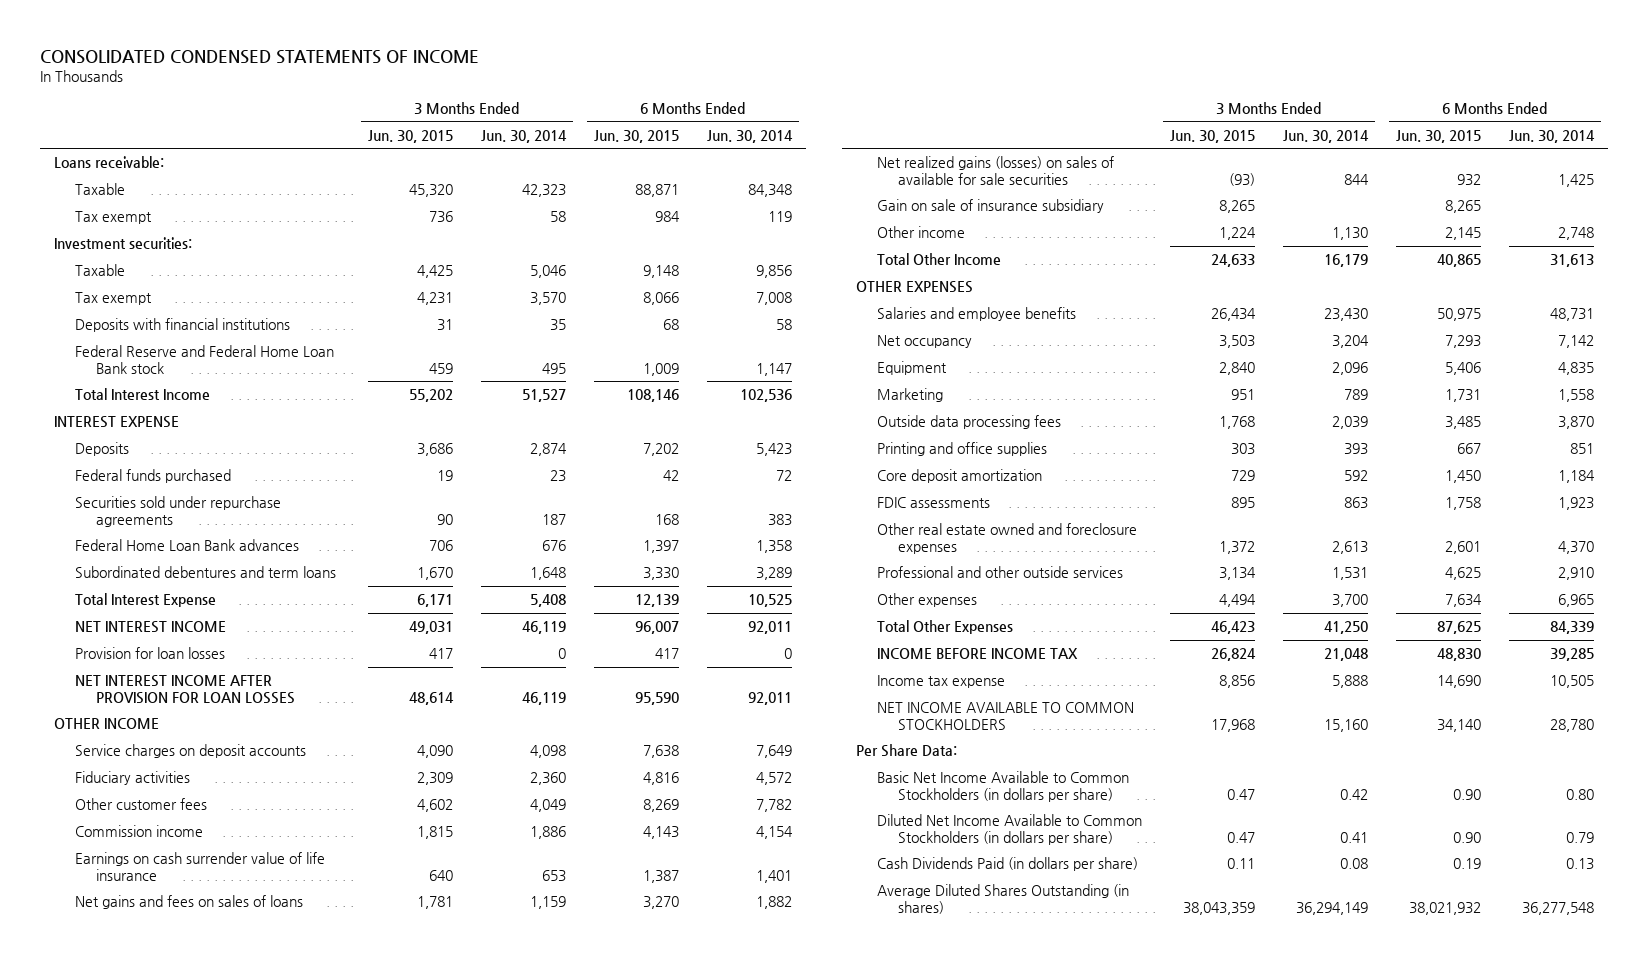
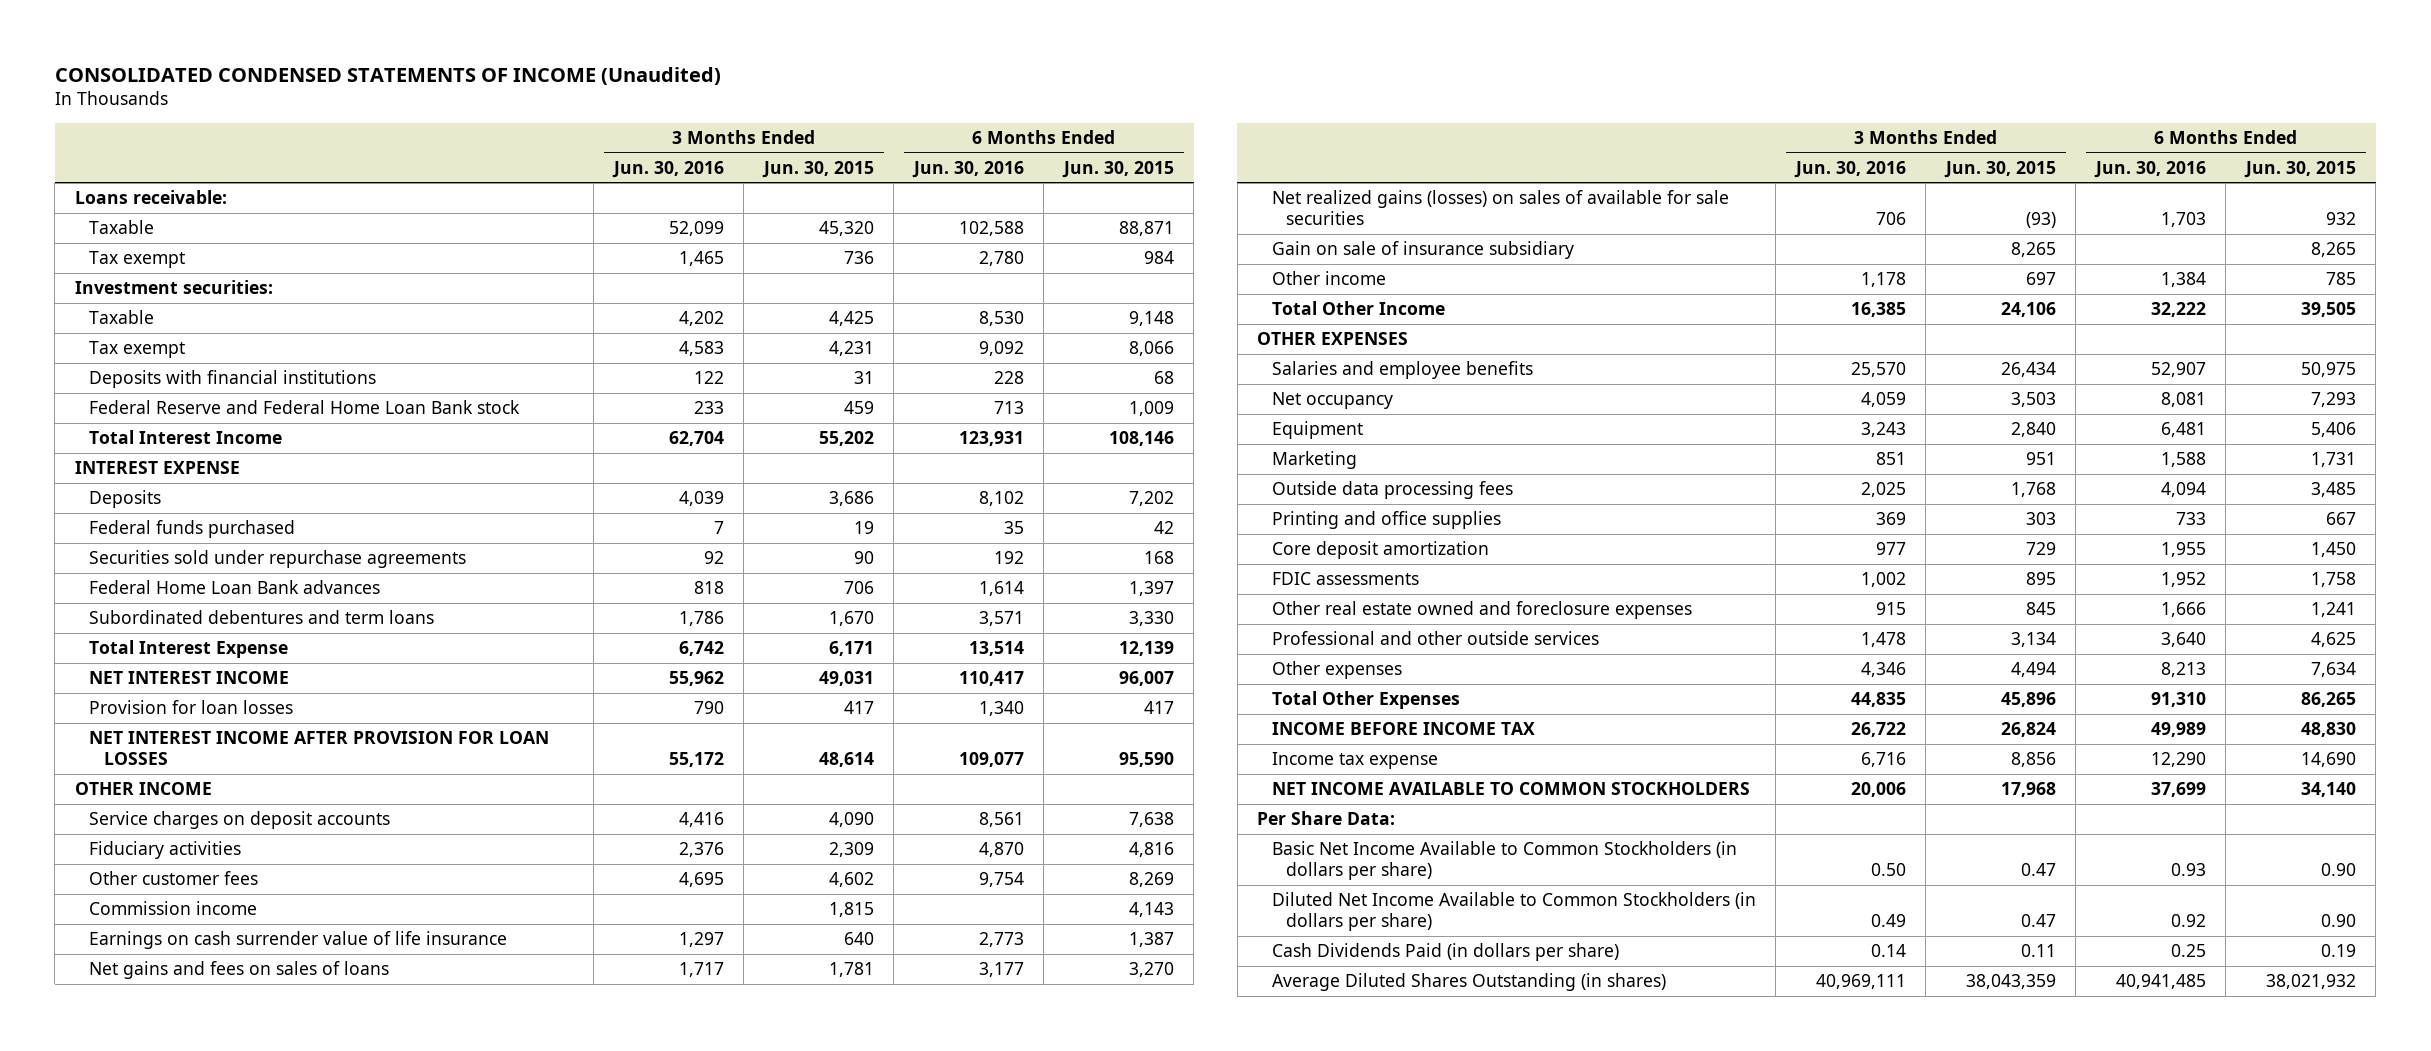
[39,49,479,64] CONSOLIDATED CONDENSED STATEMENTS OF INCOME -> [54,66,721,85] CONSOLIDATED CONDENSED STATEMENTS OF INCOME (Unaudited)
[480,129,567,143] Jun. 30, 2014 -> none
[707,129,794,143] Jun. 30, 2014 -> none
none -> [611,160,724,178] Jun. 30, 2016
none -> [911,160,1024,178] Jun. 30, 2016
[1218,227,1256,241] 1,224 -> [2025,272,2056,286] 697
[1445,227,1482,241] 2,145 -> [2325,272,2356,286] 785
[1210,254,1255,268] 24,633 -> [2000,302,2056,318] 24,106
[1437,254,1482,268] 40,865 -> [2300,302,2356,318] 39,505
[1218,540,1255,554] 1,372 -> [2025,602,2056,616] 845
[1445,540,1482,554] 2,601 -> [2310,602,2356,618] 1,241
[1210,621,1255,635] 46,423 -> [2000,692,2056,708] 45,896
[1437,621,1482,635] 87,625 -> [2300,692,2356,708] 86,265

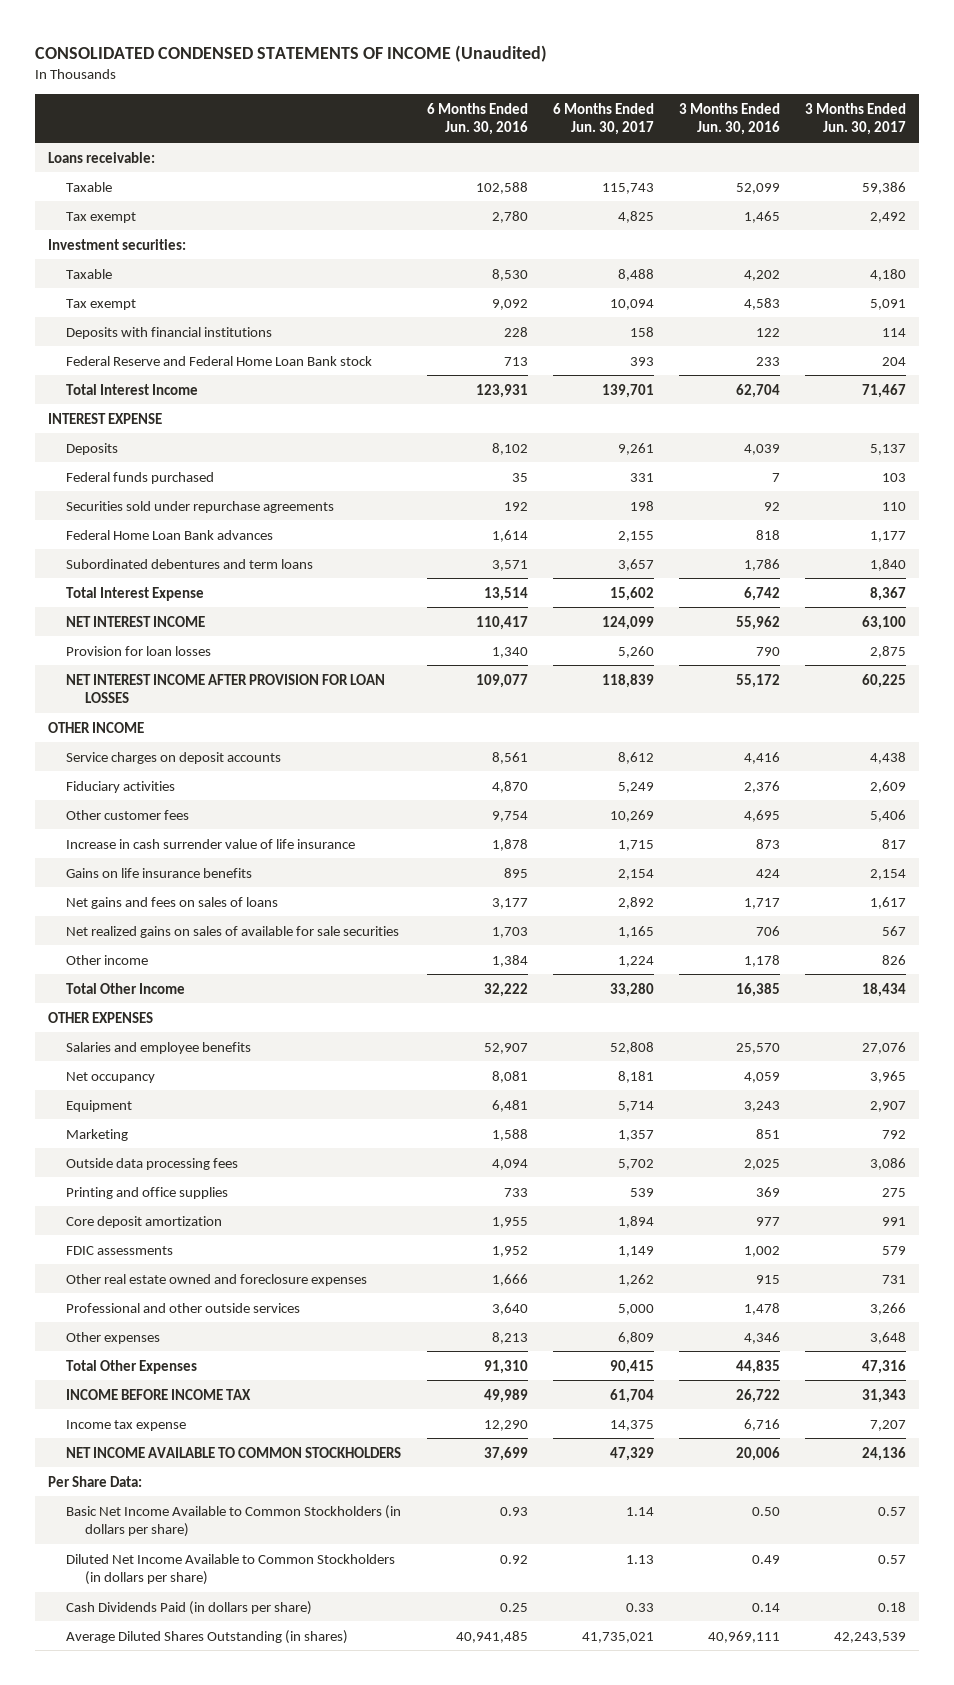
[761,160,874,178] Jun. 30, 2015 -> none
[1061,160,1174,178] Jun. 30, 2015 -> none
none -> [552,102,654,136] 6 Months Ended Jun. 30, 2017
none -> [805,102,907,136] 3 Months Ended Jun. 30, 2017
[89,901,258,916] Commission income -> none
[89,931,508,950] Earnings on cash surrender value of life insurance -> [66,838,356,849] Increase in cash surrender value of life insurance
[678,932,724,948] 1,297 -> [756,838,781,849] 873
[978,932,1024,948] 2,773 -> [491,838,528,851] 1,878
none -> [66,867,253,878] Gains on life insurance benefits
[1271,241,1574,260] Gain on sale of insurance subsidiary -> none
[1271,190,1729,226] Net realized gains (losses) on sales of available for sale securities -> [66,925,400,938] Net realized gains on sales of available for sale securities

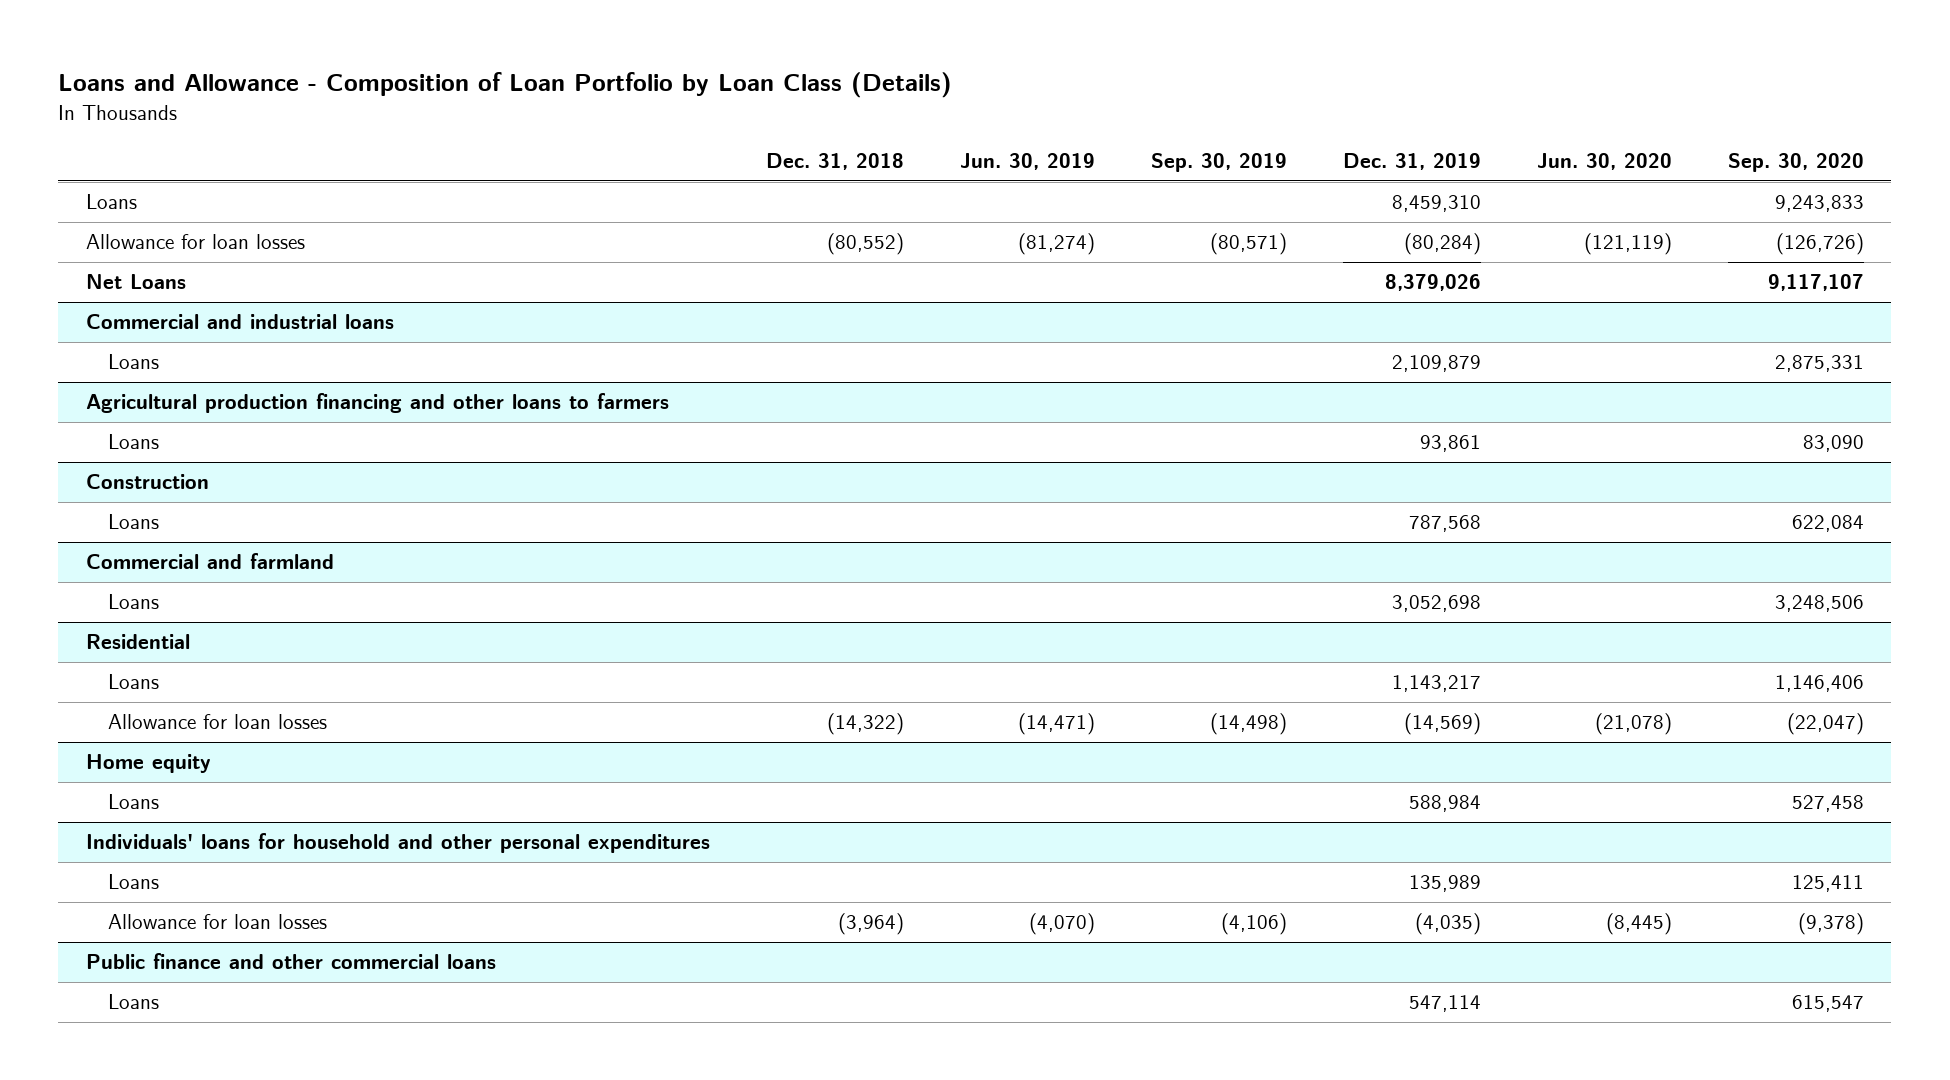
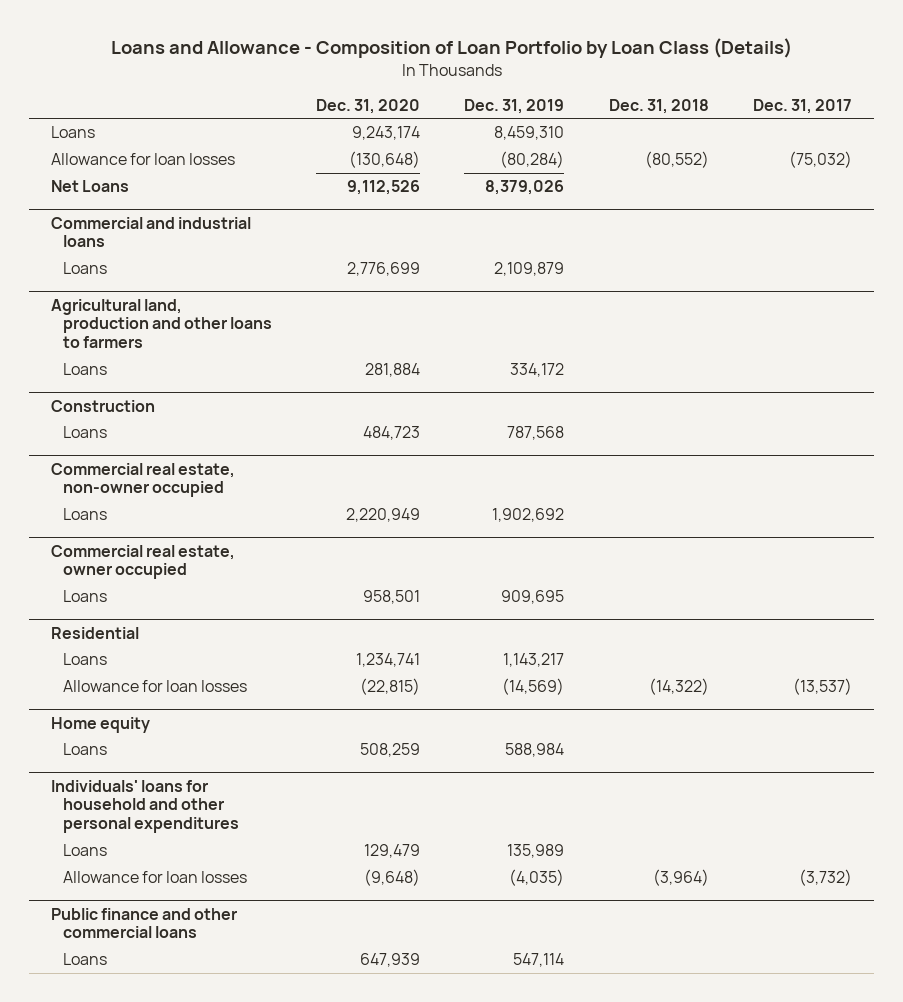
[959,153,1095,171] Jun. 30, 2019 -> none
[1150,153,1287,173] Sep. 30, 2019 -> none
[1536,153,1672,171] Jun. 30, 2020 -> none
[1727,153,1864,173] Sep. 30, 2020 -> none
none -> [316,98,421,114] Dec. 31, 2020
none -> [752,98,852,114] Dec. 31, 2017
[86,393,670,414] Agricultural production financing and other loans to farmers -> [51,298,272,349] Agricultural land, production and other loans to farmers
[1419,435,1481,453] 93,861 -> [510,363,565,378] 334,172
[86,553,335,570] Commercial and farmland -> none
none -> [51,462,236,498] Commercial real estate, non-owner occupied
[1391,595,1481,613] 3,052,698 -> [492,508,565,523] 1,902,692
none -> [51,544,236,580] Commercial real estate, owner occupied
none -> [62,590,107,603] Loans

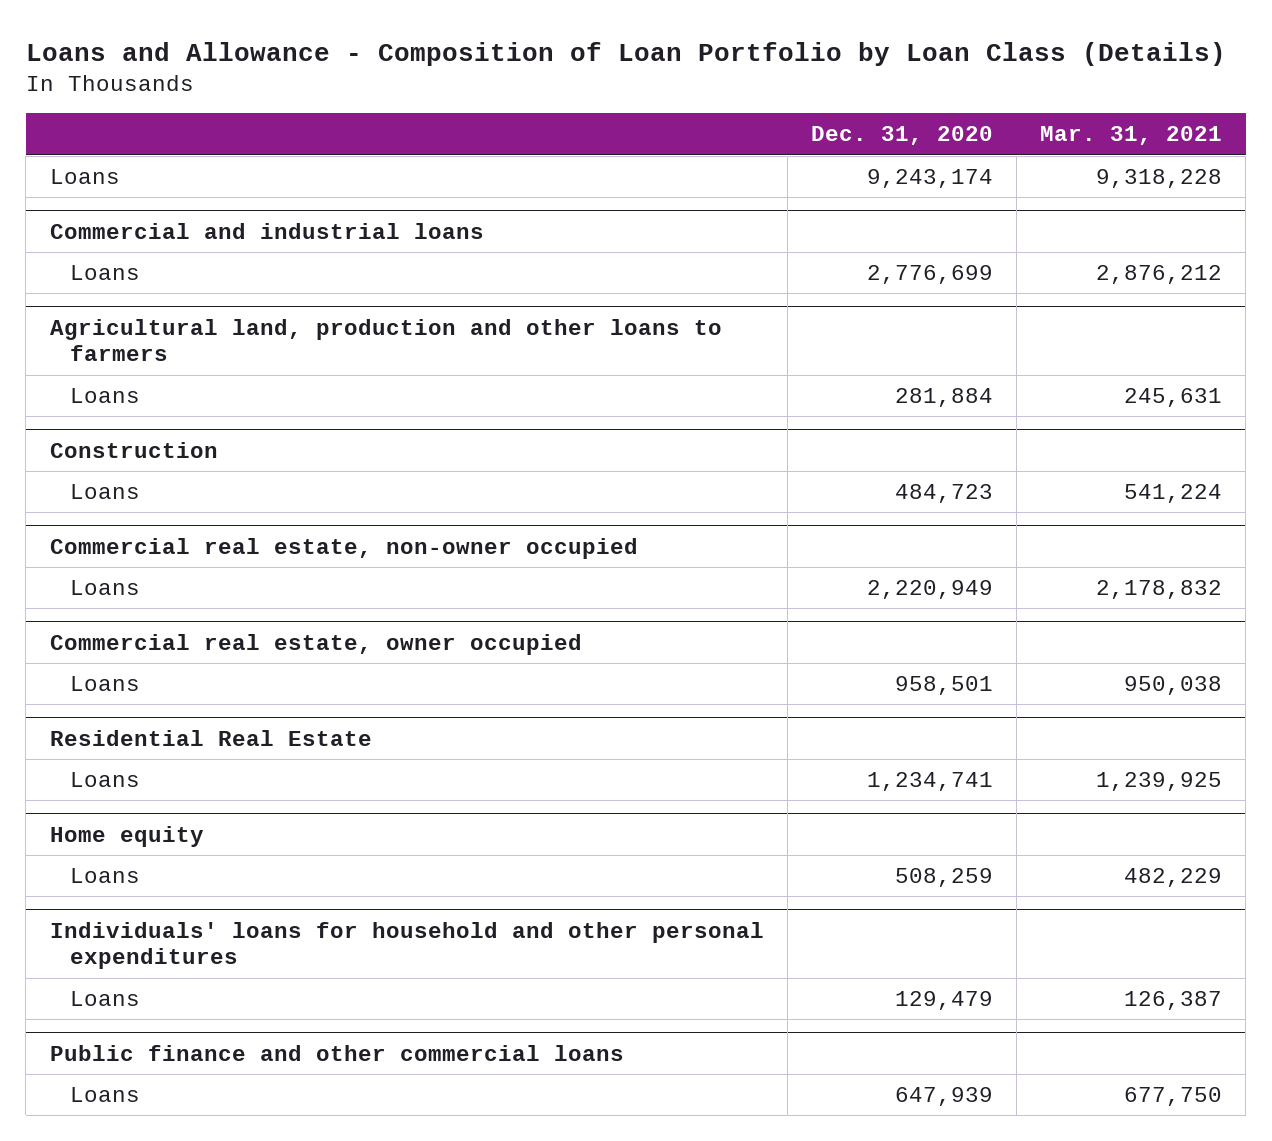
[464,98,565,114] Dec. 31, 2019 -> none
[608,98,709,114] Dec. 31, 2018 -> none
[752,98,852,114] Dec. 31, 2017 -> none
none -> [1040,126,1223,146] Mar. 31, 2021
[51,153,236,166] Allowance for loan losses -> none
[51,180,130,193] Net Loans -> none
[51,626,140,639] Residential -> [49,729,372,746] Residential Real Estate
[62,680,247,693] Allowance for loan losses -> none
[62,871,247,884] Allowance for loan losses -> none

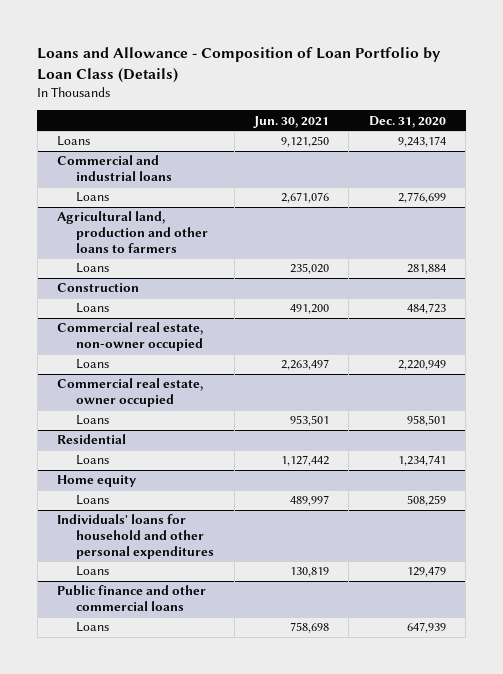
[1040,126,1223,146] Mar. 31, 2021 -> none
none -> [252,115,329,128] Jun. 30, 2021
[49,729,372,746] Residential Real Estate -> [57,434,127,445] Residential

